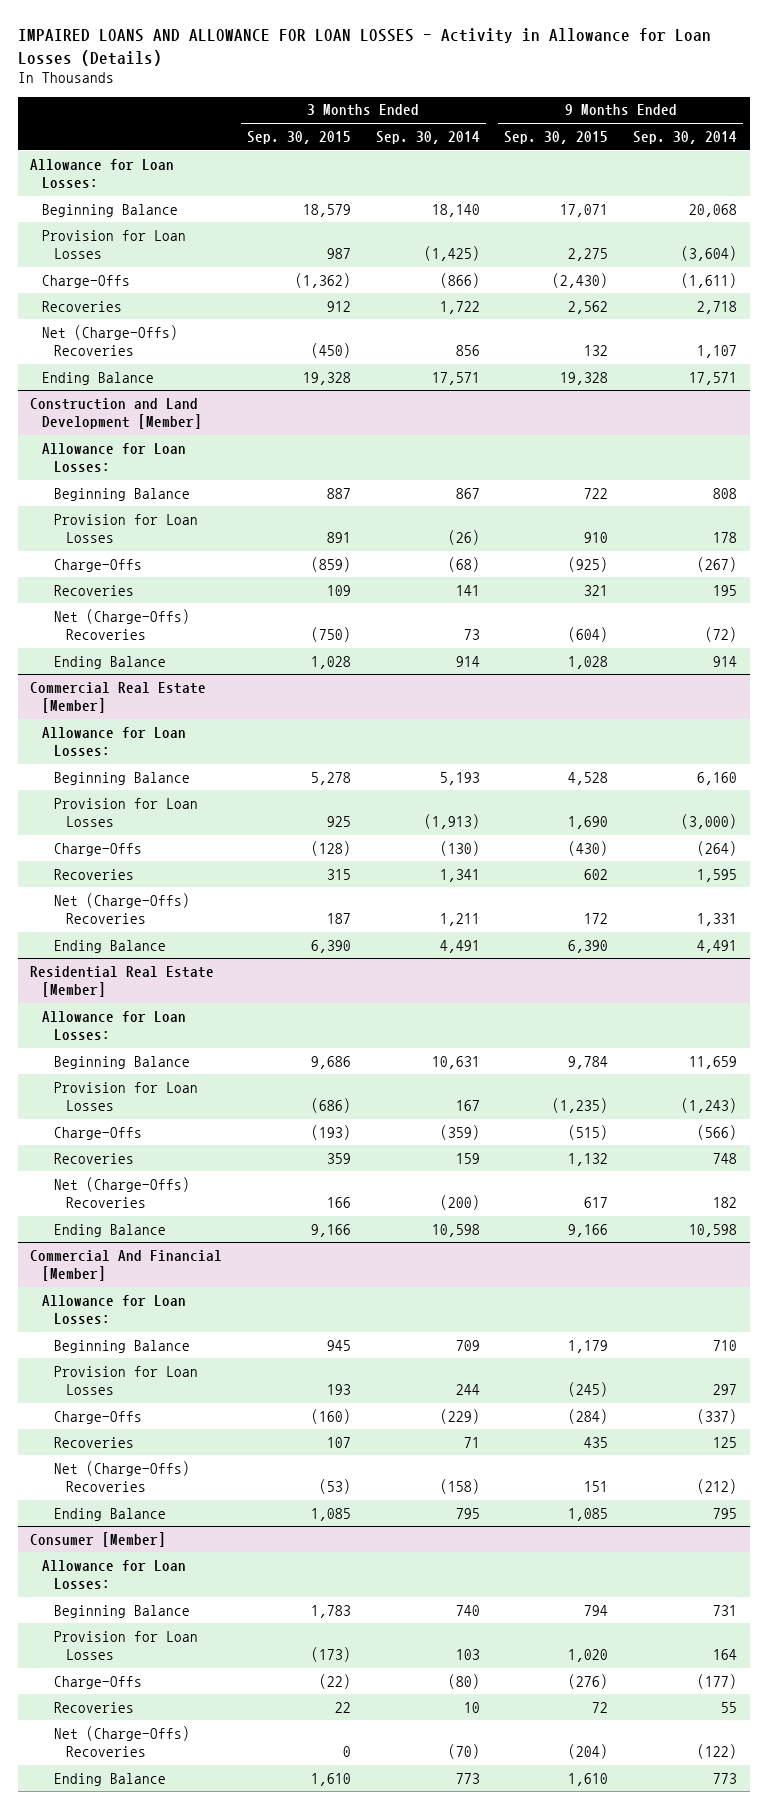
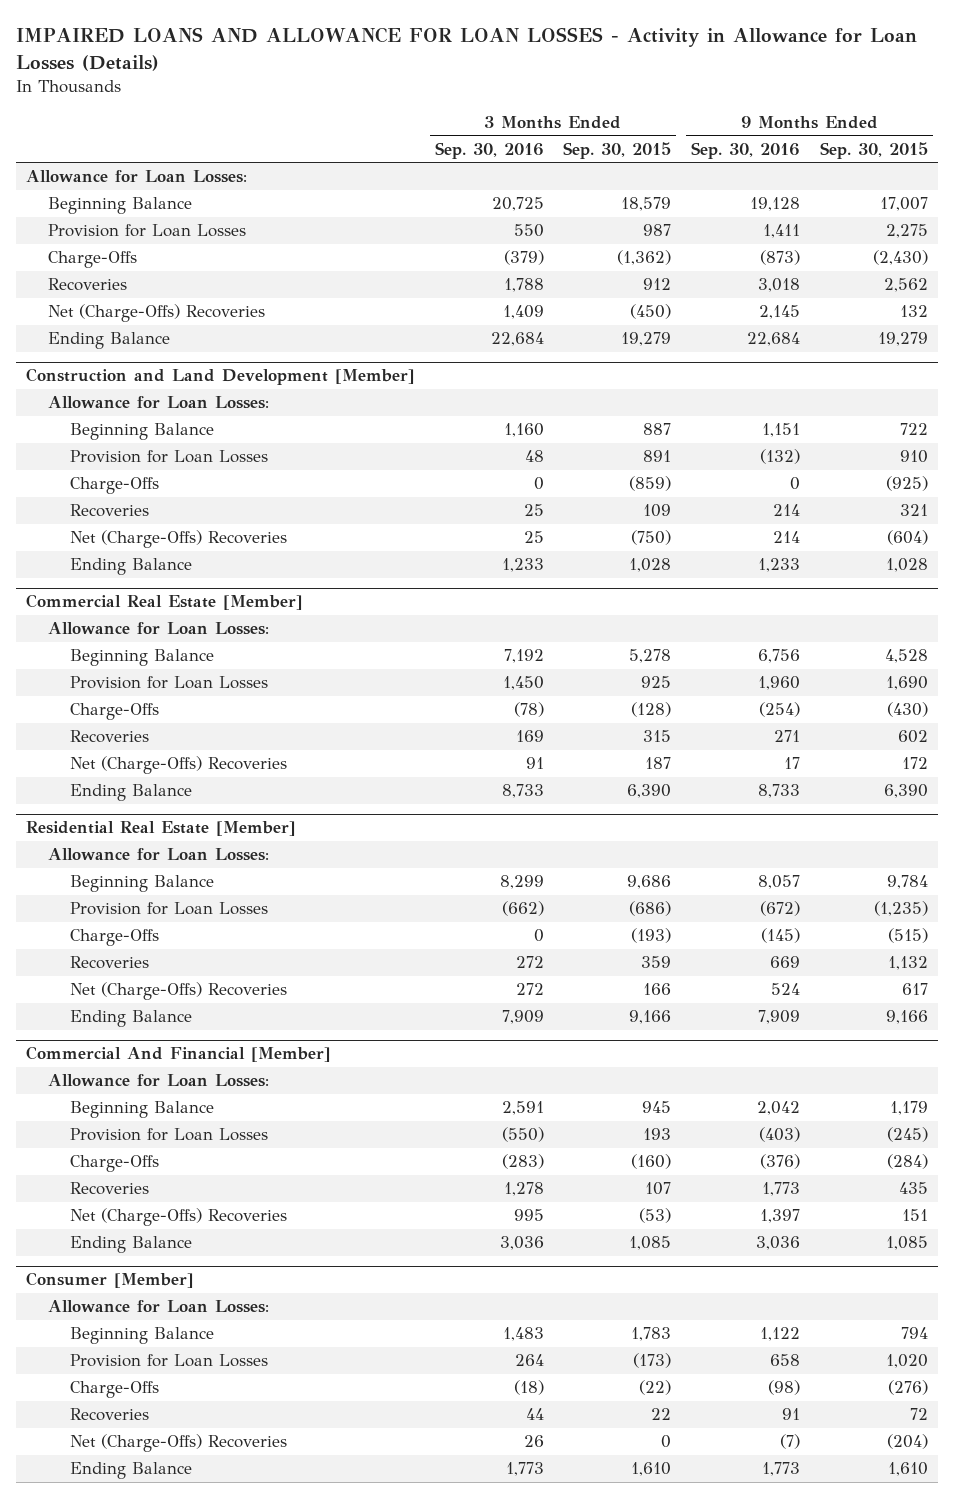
[375,130,480,144] Sep. 30, 2014 -> none
[633,130,738,144] Sep. 30, 2014 -> none
none -> [434,141,544,159] Sep. 30, 2016
none -> [691,141,801,159] Sep. 30, 2016
[560,203,609,217] 17,071 -> [880,197,929,212] 17,007
[302,371,351,385] 19,328 -> [621,332,672,347] 19,279
[560,371,609,385] 19,328 -> [878,332,929,347] 19,279

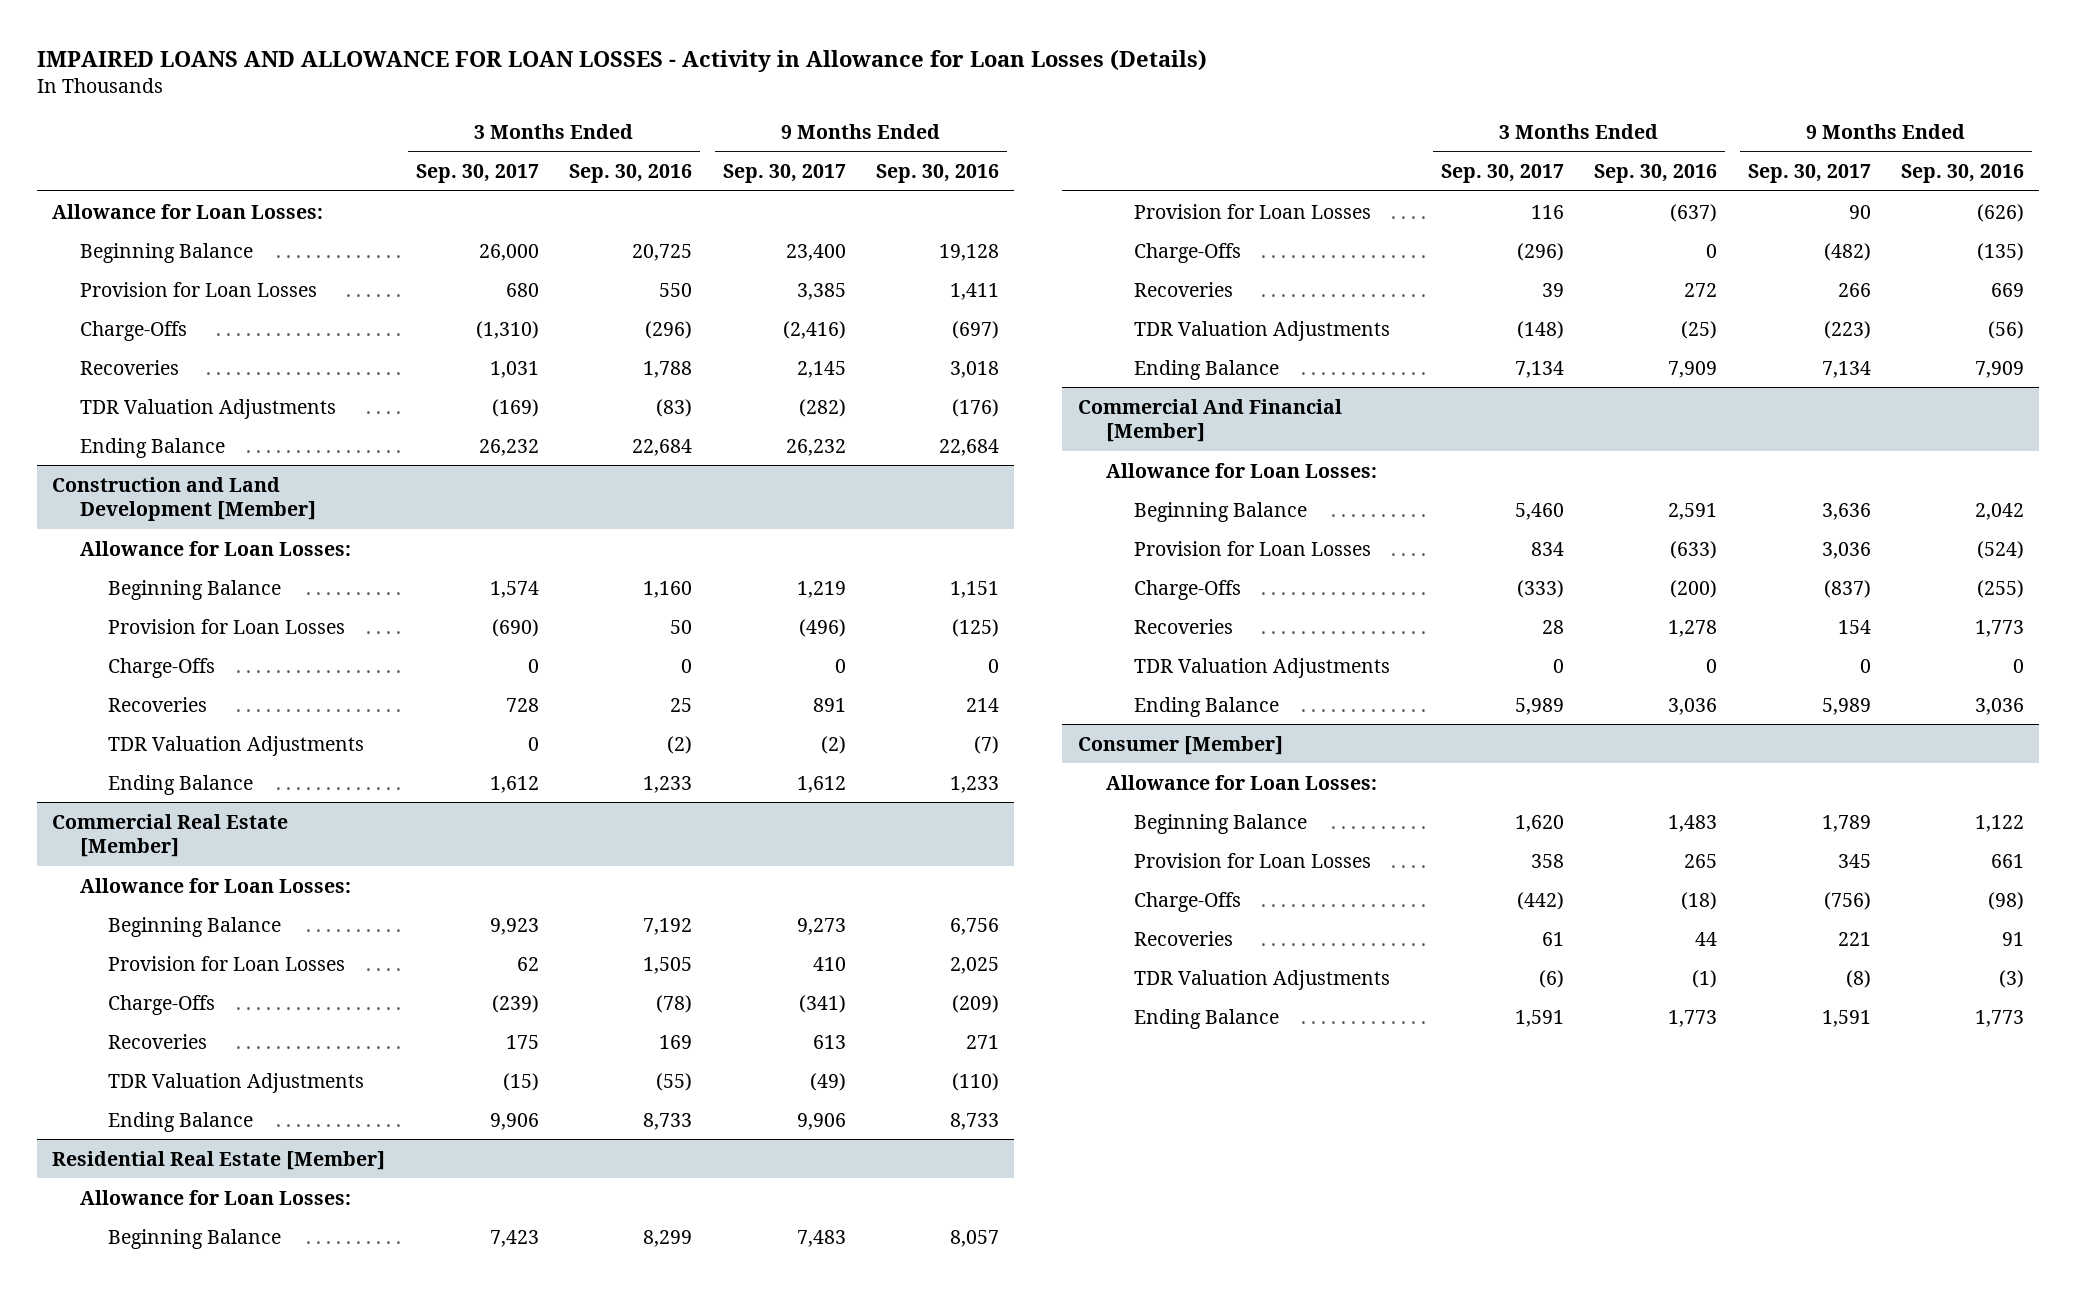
[563,141,672,159] Sep. 30, 2015 -> none
[820,141,929,159] Sep. 30, 2015 -> none
none -> [415,164,539,184] Sep. 30, 2017
none -> [722,164,846,184] Sep. 30, 2017
[503,250,544,266] (379) -> [645,320,693,339] (296)
[760,250,801,266] (873) -> [951,320,999,339] (697)
[47,304,265,323] Net (Charge-Offs) Recoveries -> none
none -> [80,398,337,419] TDR Valuation Adjustments
[524,450,544,463] 48 -> [670,619,693,634] 50
[760,449,801,465] (132) -> [951,618,999,637] (125)
[70,530,288,549] Net (Charge-Offs) Recoveries -> none
none -> [108,735,365,756] TDR Valuation Adjustments
[502,676,544,691] 1,450 -> [643,956,693,974] 1,505
[758,676,801,691] 1,960 -> [949,956,999,974] 2,025
[759,702,801,718] (254) -> [951,994,999,1013] (209)
[70,756,288,775] Net (Charge-Offs) Recoveries -> none
none -> [108,1072,365,1093] TDR Valuation Adjustments
[501,901,544,917] (662) -> [1670,203,1718,222] (637)
[760,901,801,917] (672) -> [1977,203,2025,222] (626)
[761,928,801,944] (145) -> [1977,242,2025,261] (135)
[70,982,288,1001] Net (Charge-Offs) Recoveries -> none
none -> [1133,320,1390,341] TDR Valuation Adjustments
[501,1127,544,1143] (550) -> [1670,540,1718,559] (633)
[759,1127,801,1143] (403) -> [1977,540,2025,559] (524)
[501,1154,544,1170] (283) -> [1670,579,1718,598] (200)
[760,1154,801,1170] (376) -> [1977,579,2025,598] (255)
[70,1208,288,1227] Net (Charge-Offs) Recoveries -> none
none -> [1133,657,1390,678] TDR Valuation Adjustments
[514,1354,544,1367] 264 -> [1684,853,1718,868] 265
[770,1354,801,1367] 658 -> [1991,853,2025,868] 661
[70,1434,288,1453] Net (Charge-Offs) Recoveries -> none
none -> [1133,969,1390,990] TDR Valuation Adjustments

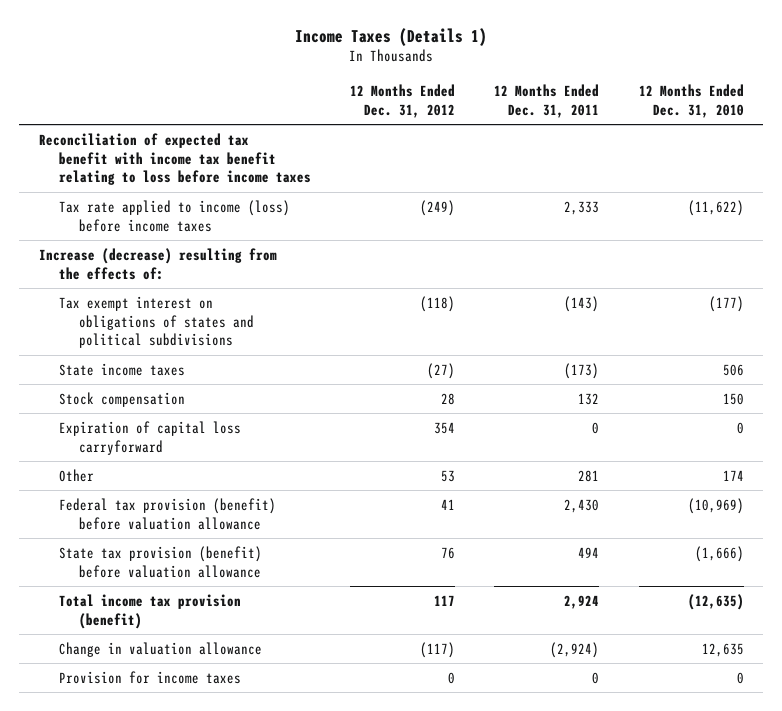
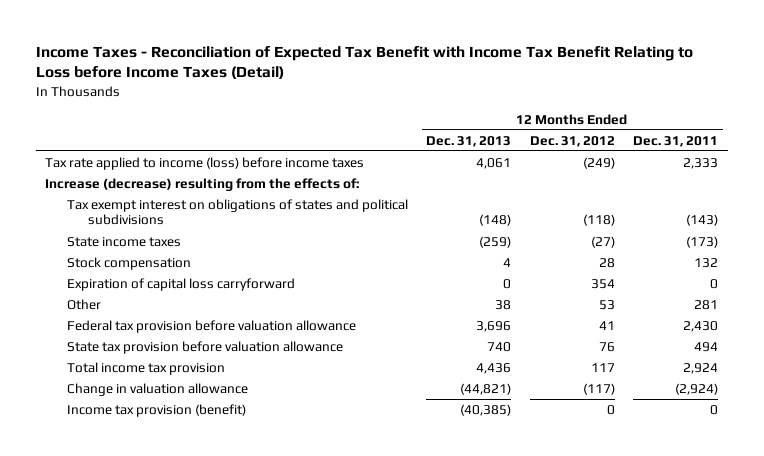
[295,27,488,46] Income Taxes (Details 1) -> [35,45,693,80] Income Taxes - Reconciliation of Expected Tax Benefit with Income Tax Benefit Relating to Loss before Income Taxes (Detail)
[638,83,744,118] 12 Months Ended Dec. 31, 2010 -> none
none -> [426,135,512,147] Dec. 31, 2013
[38,132,311,186] Reconciliation of expected tax benefit with income tax benefit relating to loss before income taxes -> none
[58,497,276,530] Federal tax provision (benefit) before valuation allowance -> [66,319,356,333] Federal tax provision before valuation allowance
[58,545,262,578] State tax provision (benefit) before valuation allowance -> [66,340,343,354] State tax provision before valuation allowance
[58,593,241,629] Total income tax provision (benefit) -> [66,361,225,375] Total income tax provision
[58,670,241,684] Provision for income taxes -> [66,403,246,417] Income tax provision (benefit)

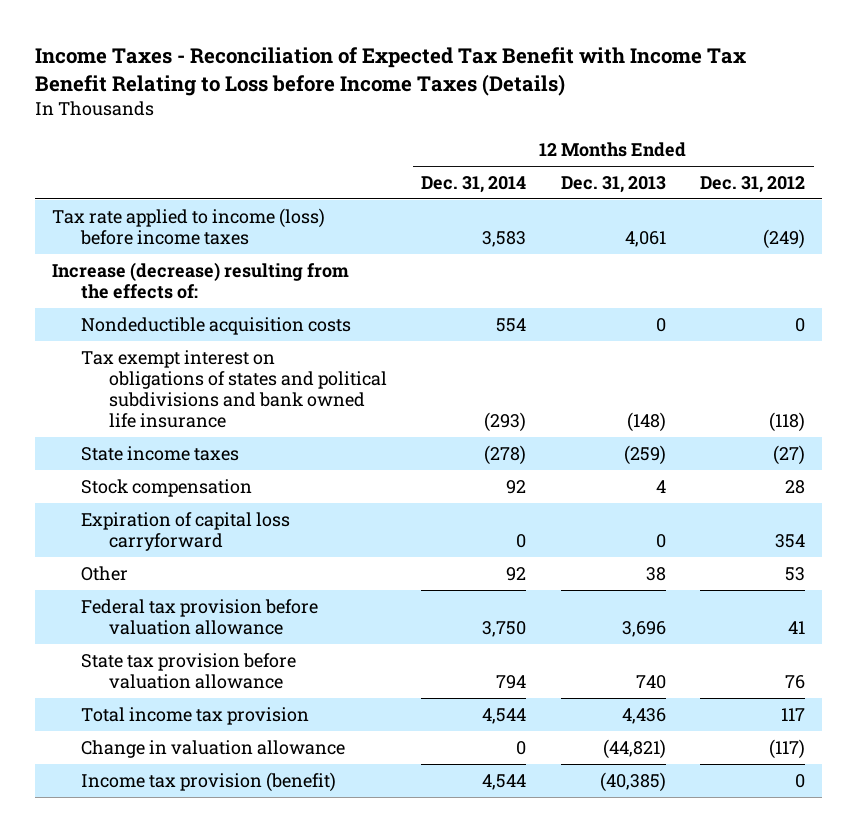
[35,45,693,80] Income Taxes - Reconciliation of Expected Tax Benefit with Income Tax Benefit Relating to Loss before Income Taxes (Detail) -> [35,46,747,96] Income Taxes - Reconciliation of Expected Tax Benefit with Income Tax Benefit Relating to Loss before Income Taxes (Details)
[633,135,719,147] Dec. 31, 2011 -> none
none -> [421,175,527,193] Dec. 31, 2014
none -> [80,316,351,335] Nondeductible acquisition costs
[66,198,408,226] Tax exempt interest on obligations of states and political subdivisions -> [80,349,388,429] Tax exempt interest on obligations of states and political subdivisions and bank owned life insurance

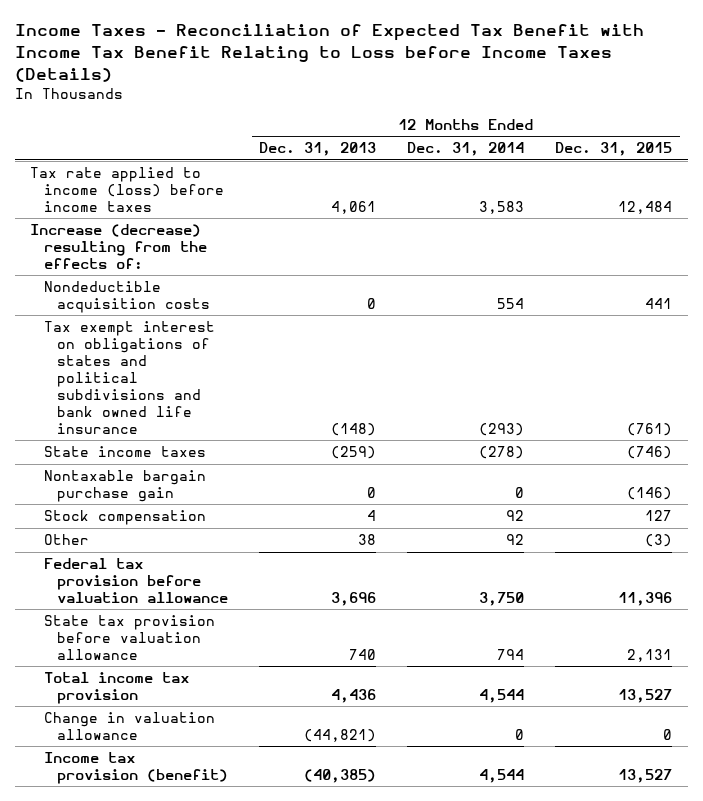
[700,175,806,193] Dec. 31, 2012 -> none
none -> [555,142,673,157] Dec. 31, 2015
none -> [43,470,206,502] Nontaxable bargain purchase gain
[80,511,290,551] Expiration of capital loss carryforward -> none

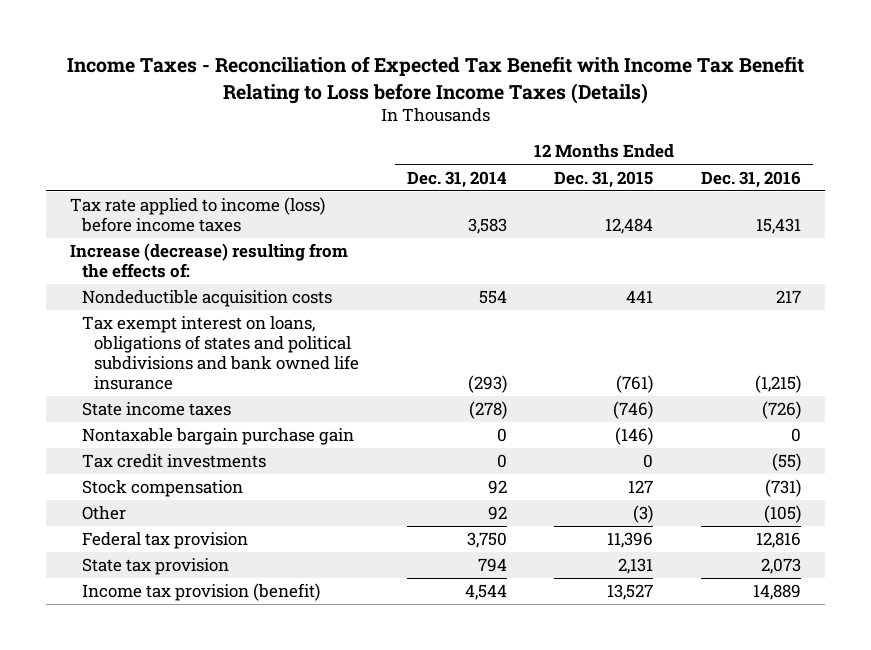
[259,142,377,157] Dec. 31, 2013 -> none
none -> [701,170,802,188] Dec. 31, 2016
[43,321,215,434] Tax exempt interest on obligations of states and political subdivisions and bank owned life insurance -> [81,316,359,390] Tax exempt interest on loans, obligations of states and political subdivisions and bank owned life insurance
none -> [81,454,266,469] Tax credit investments
[43,672,189,704] Total income tax provision -> none
[43,712,215,740] Change in valuation allowance -> none
[43,558,229,603] Federal tax provision before valuation allowance -> [81,532,248,550] Federal tax provision
[43,615,215,660] State tax provision before valuation allowance -> [81,558,229,576] State tax provision

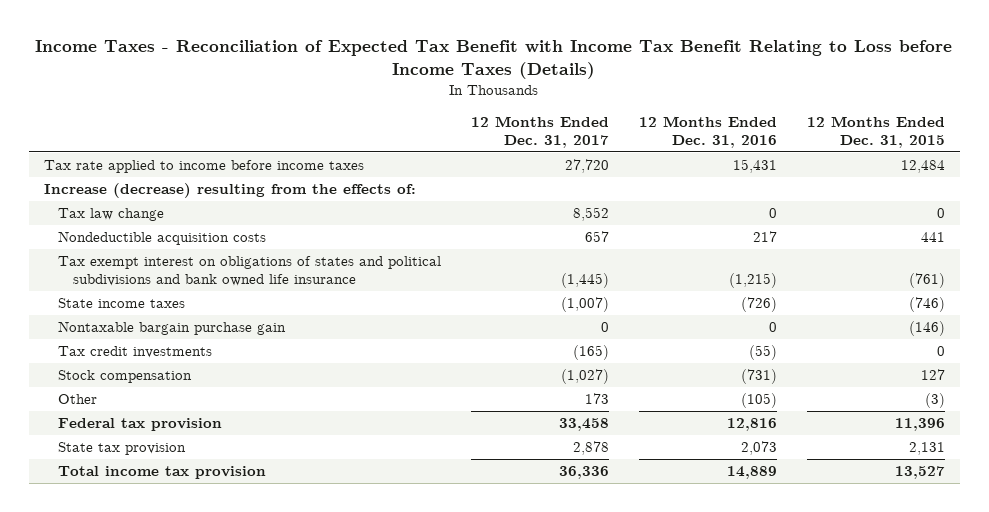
[406,170,507,188] Dec. 31, 2014 -> none
none -> [471,116,610,149] 12 Months Ended Dec. 31, 2017
[70,197,326,232] Tax rate applied to income (loss) before income taxes -> [43,159,364,173] Tax rate applied to income before income taxes
none -> [58,207,165,221] Tax law change
[81,316,359,390] Tax exempt interest on loans, obligations of states and political subdivisions and bank owned life insurance -> [58,255,442,287] Tax exempt interest on obligations of states and political subdivisions and bank owned life insurance
[81,583,320,602] Income tax provision (benefit) -> [58,465,267,479] Total income tax provision

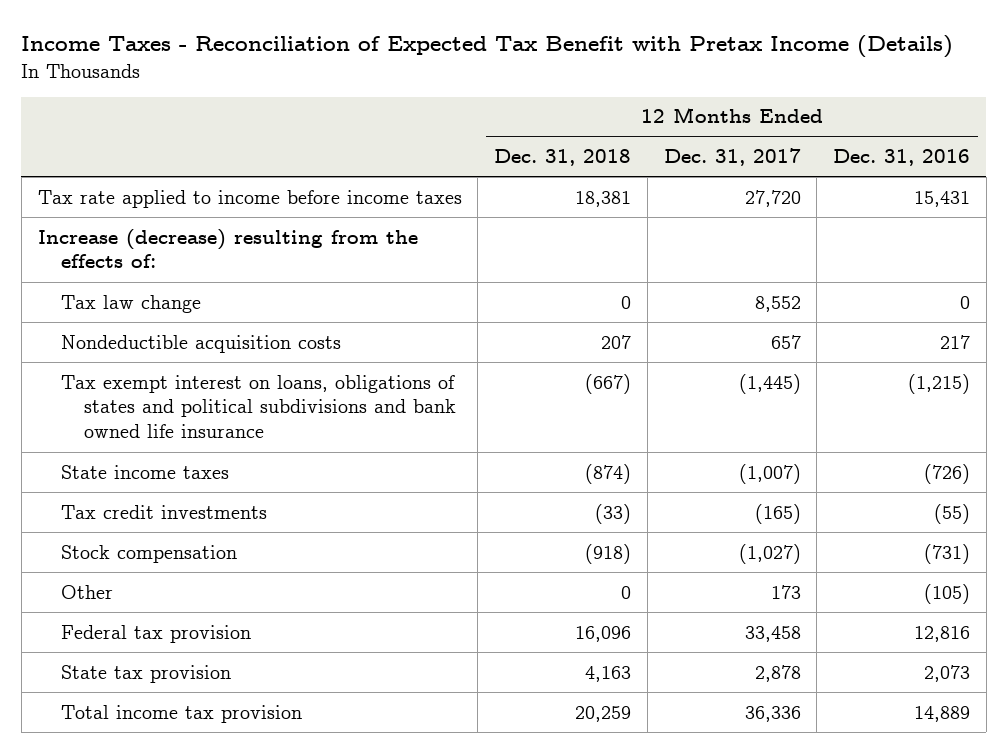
[35,40,953,80] Income Taxes - Reconciliation of Expected Tax Benefit with Income Tax Benefit Relating to Loss before Income Taxes (Details) -> [21,35,954,59] Income Taxes - Reconciliation of Expected Tax Benefit with Pretax Income (Details)
[806,116,945,149] 12 Months Ended Dec. 31, 2015 -> none
none -> [494,149,632,167] Dec. 31, 2018
[58,255,442,287] Tax exempt interest on obligations of states and political subdivisions and bank owned life insurance -> [61,374,457,439] Tax exempt interest on loans, obligations of states and political subdivisions and bank owned life insurance
[58,320,287,335] Nontaxable bargain purchase gain -> none

